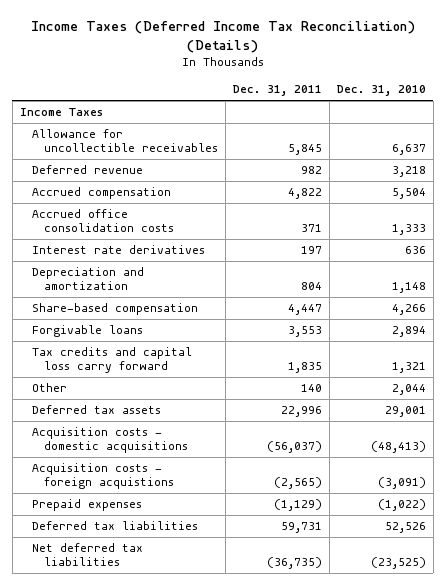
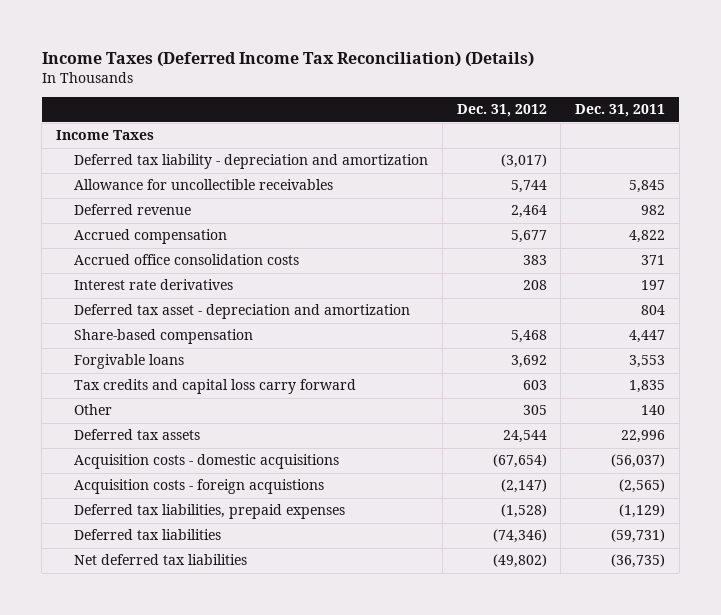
[336,85,426,97] Dec. 31, 2010 -> none
none -> [456,104,547,118] Dec. 31, 2012
none -> [74,154,429,170] Deferred tax liability - depreciation and amortization
[31,267,144,291] Depreciation and amortization -> [74,304,411,320] Deferred tax asset - depreciation and amortization
[31,499,142,512] Prepaid expenses -> [74,504,346,520] Deferred tax liabilities, prepaid expenses
[280,522,322,534] 59,731 -> [610,529,665,544] (59,731)

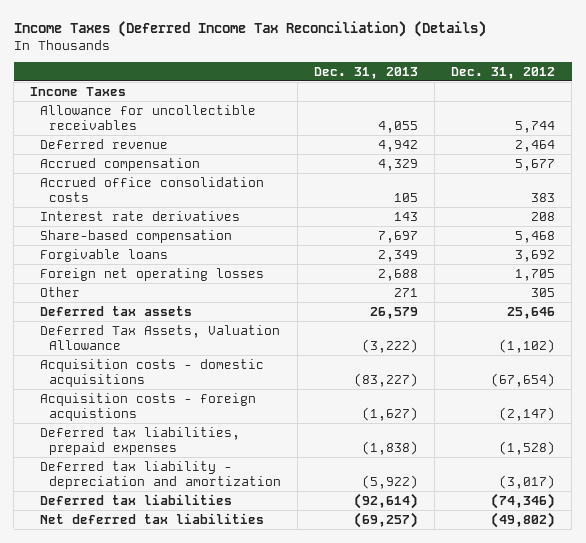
[574,104,665,118] Dec. 31, 2011 -> none
none -> [314,66,419,79] Dec. 31, 2013
[74,304,411,320] Deferred tax asset - depreciation and amortization -> none
[74,379,357,395] Tax credits and capital loss carry forward -> none
none -> [39,267,264,281] Foreign net operating losses
[502,430,547,444] 24,544 -> [507,306,556,319] 25,646
none -> [39,324,280,350] Deferred Tax Assets, Valuation Allowance
[74,154,429,170] Deferred tax liability - depreciation and amortization -> [39,460,282,489] Deferred tax liability - depreciation and amortization

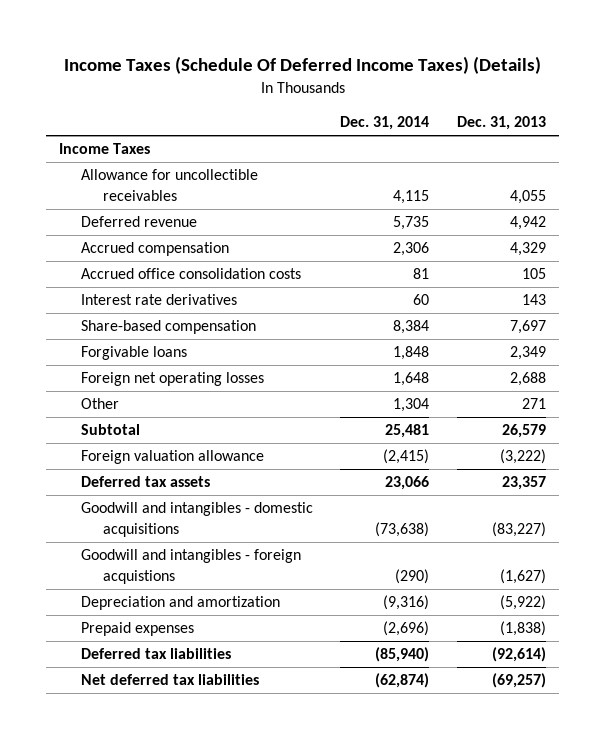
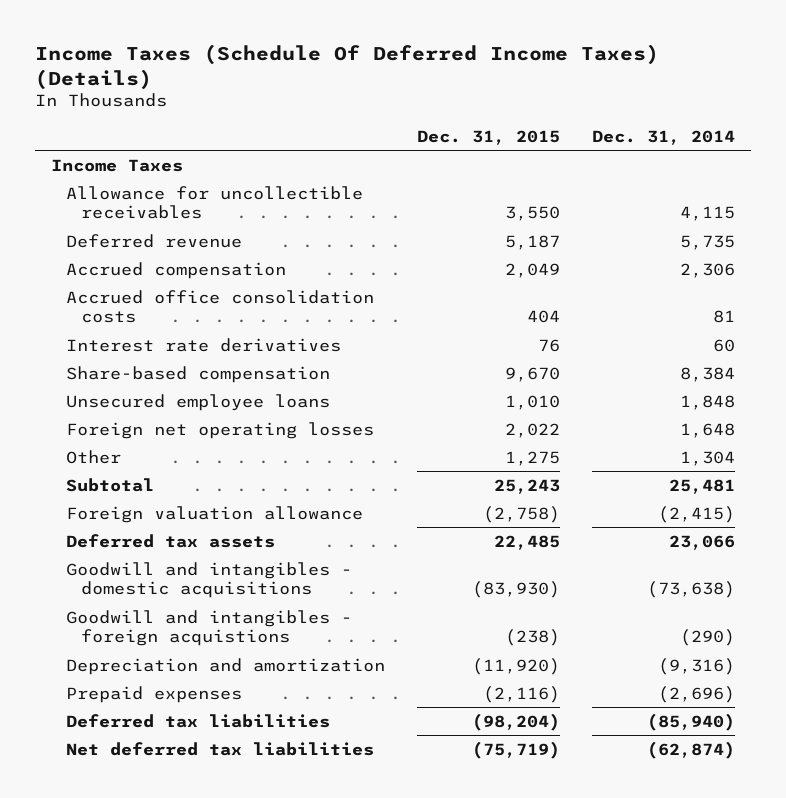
[456,116,546,131] Dec. 31, 2013 -> none
none -> [417,130,561,146] Dec. 31, 2015
[81,346,188,361] Forgivable loans -> [66,393,331,411] Unsecured employee loans

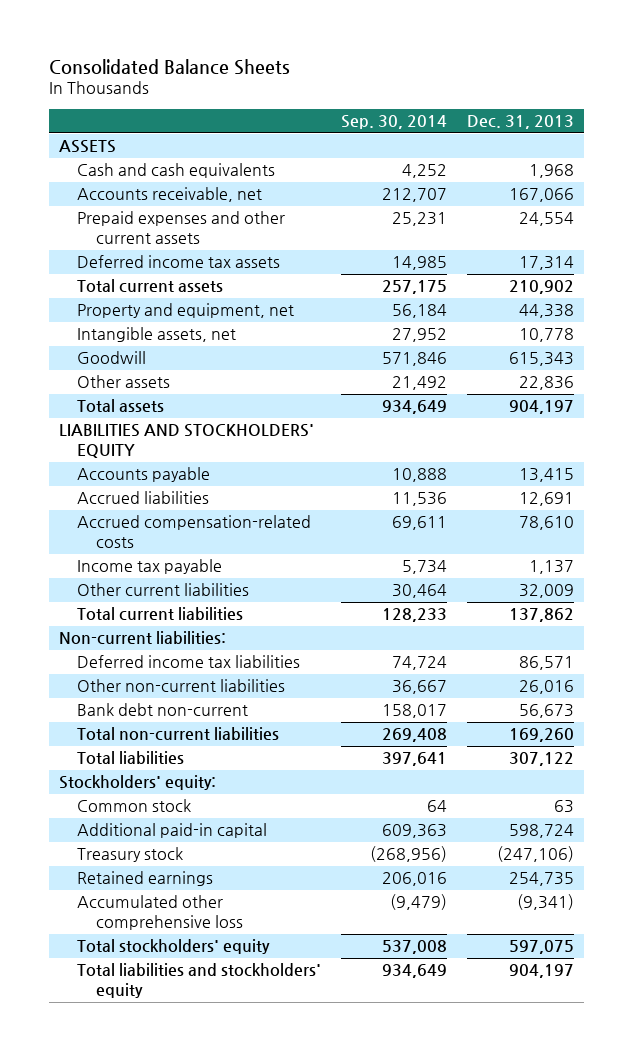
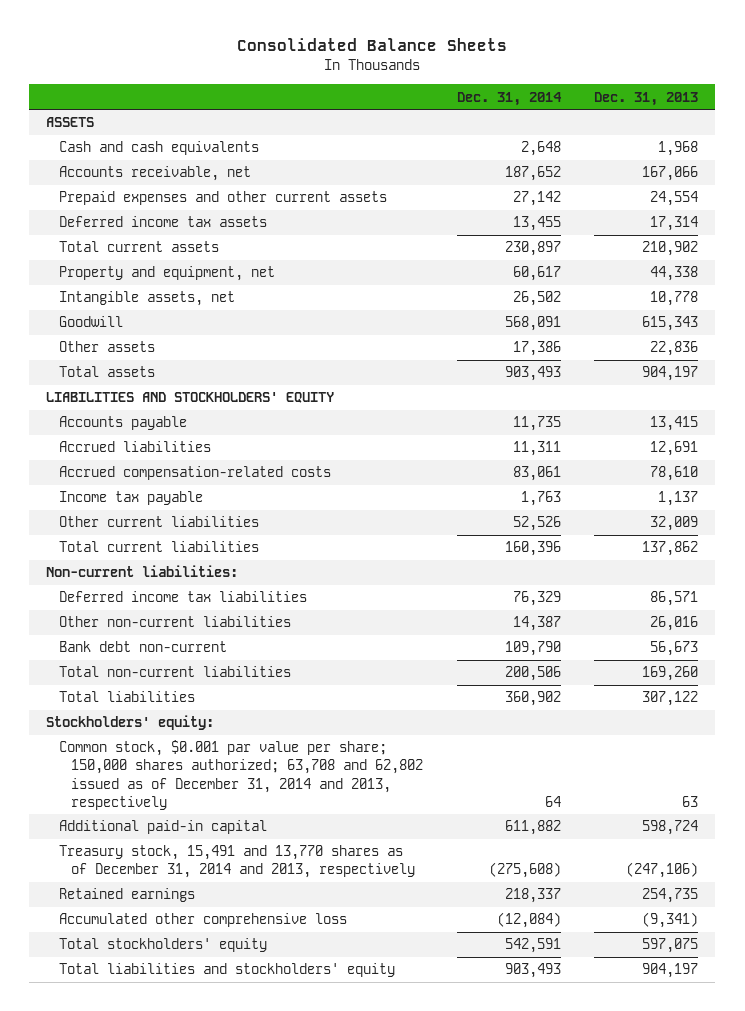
[341,115,448,130] Sep. 30, 2014 -> none
none -> [456,91,562,106] Dec. 31, 2014
[77,799,192,813] Common stock -> [58,740,424,810] Common stock, $0.001 par value per share; 150,000 shares authorized; 63,708 and 62,802 issued as of December 31, 2014 and 2013, respectively
[77,847,184,863] Treasury stock -> [58,845,416,879] Treasury stock, 15,491 and 13,770 shares as of December 31, 2014 and 2013, respectively

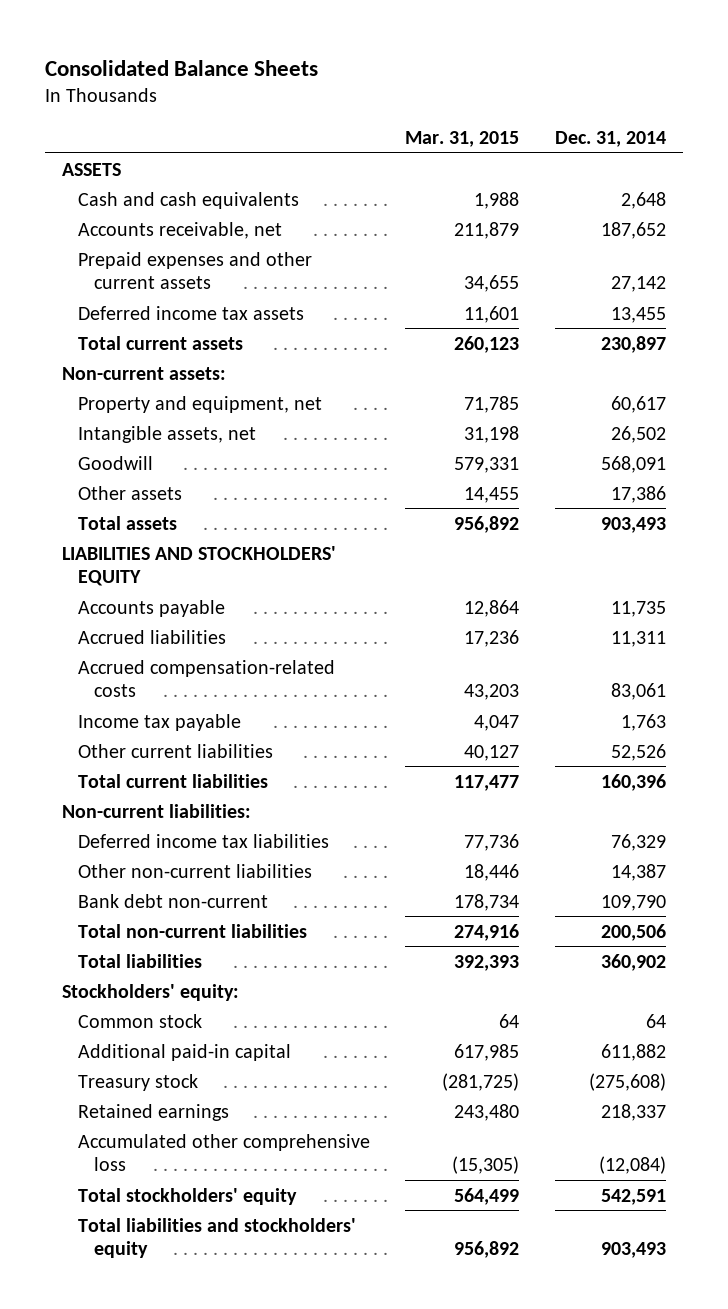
[594,91,699,106] Dec. 31, 2013 -> none
none -> [405,131,520,148] Mar. 31, 2015
none -> [62,366,227,380] Non-current assets:
[58,740,424,810] Common stock, $0.001 par value per share; 150,000 shares authorized; 63,708 and 62,802 issued as of December 31, 2014 and 2013, respectively -> [78,1013,203,1028] Common stock
[58,845,416,879] Treasury stock, 15,491 and 13,770 shares as of December 31, 2014 and 2013, respectively -> [78,1073,199,1091] Treasury stock

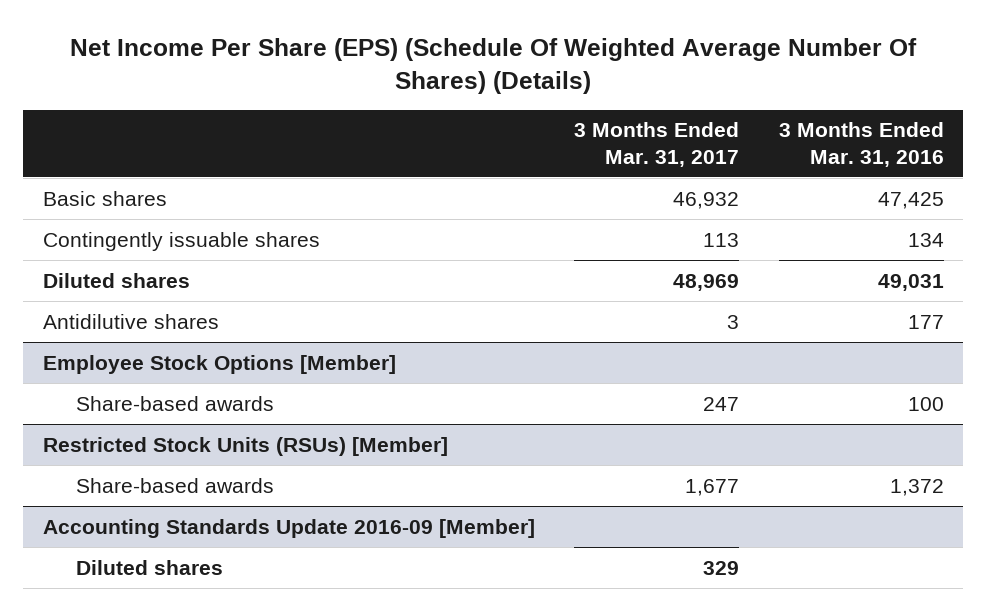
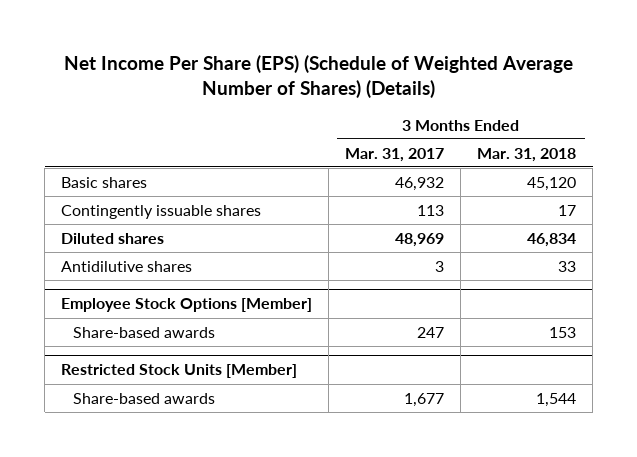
[70,37,918,94] Net Income Per Share (EPS) (Schedule Of Weighted Average Number Of Shares) (Details) -> [63,54,573,98] Net Income Per Share (EPS) (Schedule of Weighted Average Number of Shares) (Details)
[778,122,944,167] 3 Months Ended Mar. 31, 2016 -> none
none -> [477,147,577,162] Mar. 31, 2018
[42,436,448,456] Restricted Stock Units (RSUs) [Member] -> [61,364,298,379] Restricted Stock Units [Member]
[42,518,535,538] Accounting Standards Update 2016-09 [Member] -> none
[76,559,224,575] Diluted shares -> none

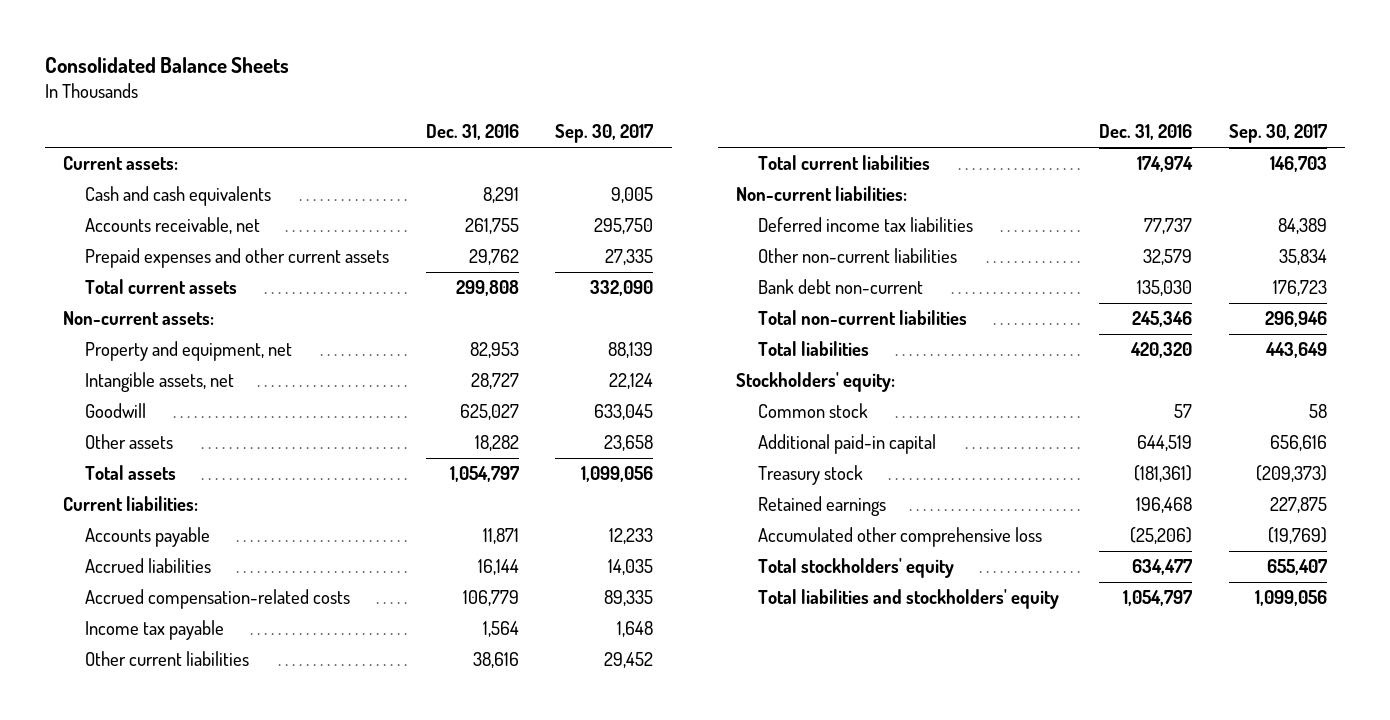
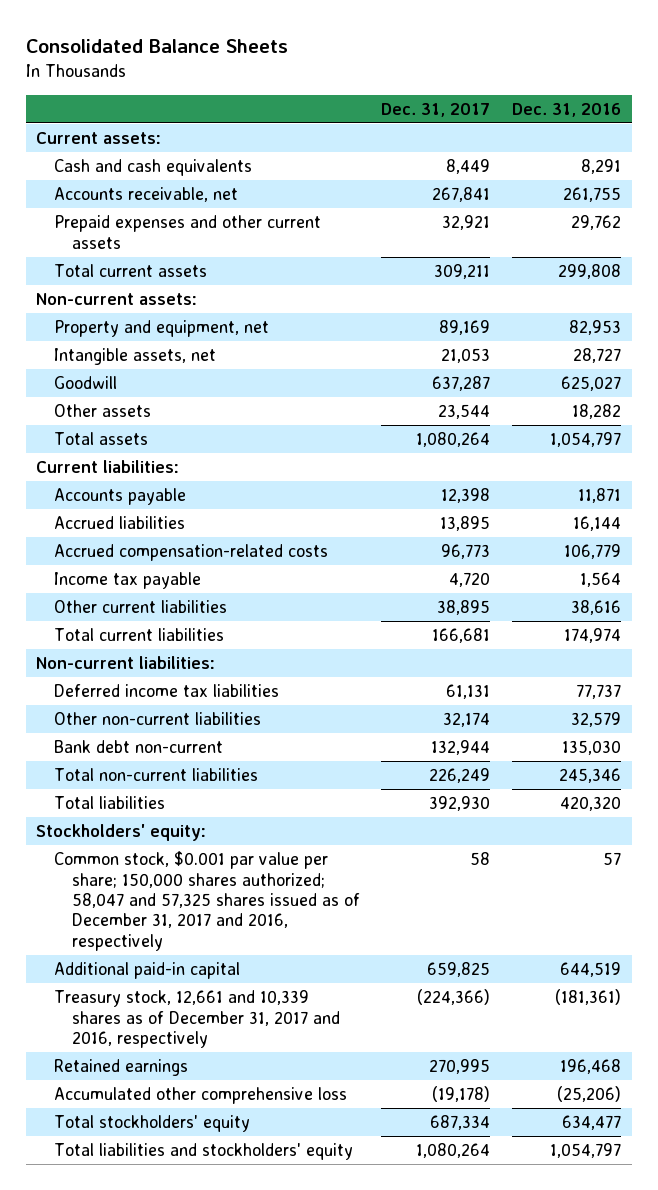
[555,124,654,144] Sep. 30, 2017 -> none
none -> [381,102,491,117] Dec. 31, 2017
[757,403,868,419] Common stock -> [54,851,360,951] Common stock, $0.001 par value per share; 150,000 shares authorized; 58,047 and 57,325 shares issued as of December 31, 2017 and 2016, respectively
[757,465,863,486] Treasury stock -> [54,990,340,1048] Treasury stock, 12,661 and 10,339 shares as of December 31, 2017 and 2016, respectively

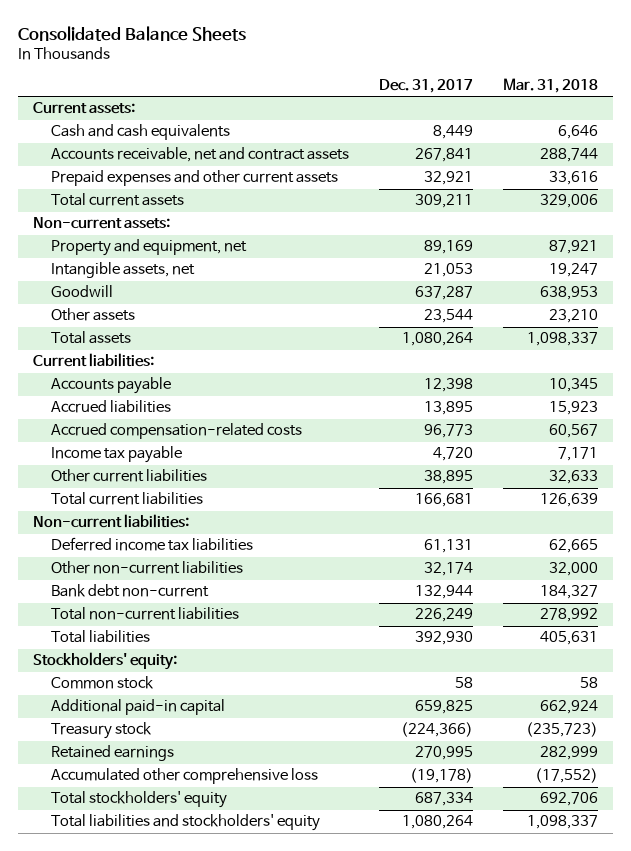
[512,102,622,117] Dec. 31, 2016 -> none
none -> [503,78,599,94] Mar. 31, 2018
[54,187,239,203] Accounts receivable, net -> [51,147,350,163] Accounts receivable, net and contract assets
[54,851,360,951] Common stock, $0.001 par value per share; 150,000 shares authorized; 58,047 and 57,325 shares issued as of December 31, 2017 and 2016, respectively -> [51,676,155,690] Common stock
[54,990,340,1048] Treasury stock, 12,661 and 10,339 shares as of December 31, 2017 and 2016, respectively -> [51,722,153,740] Treasury stock

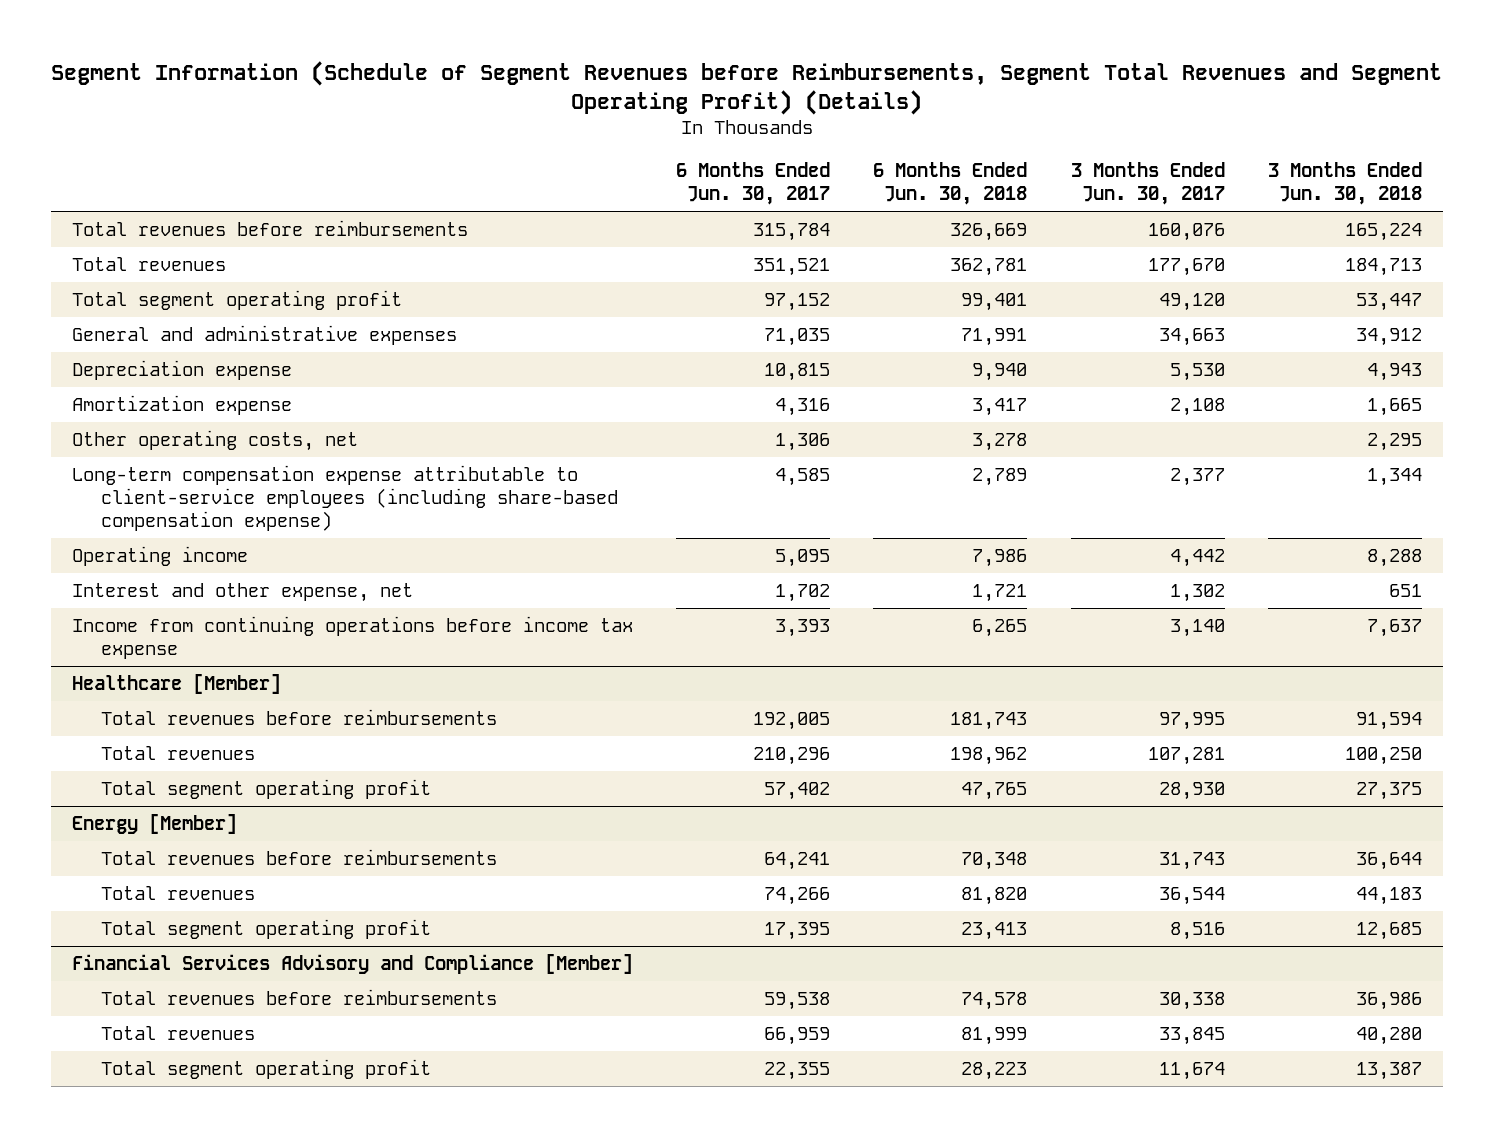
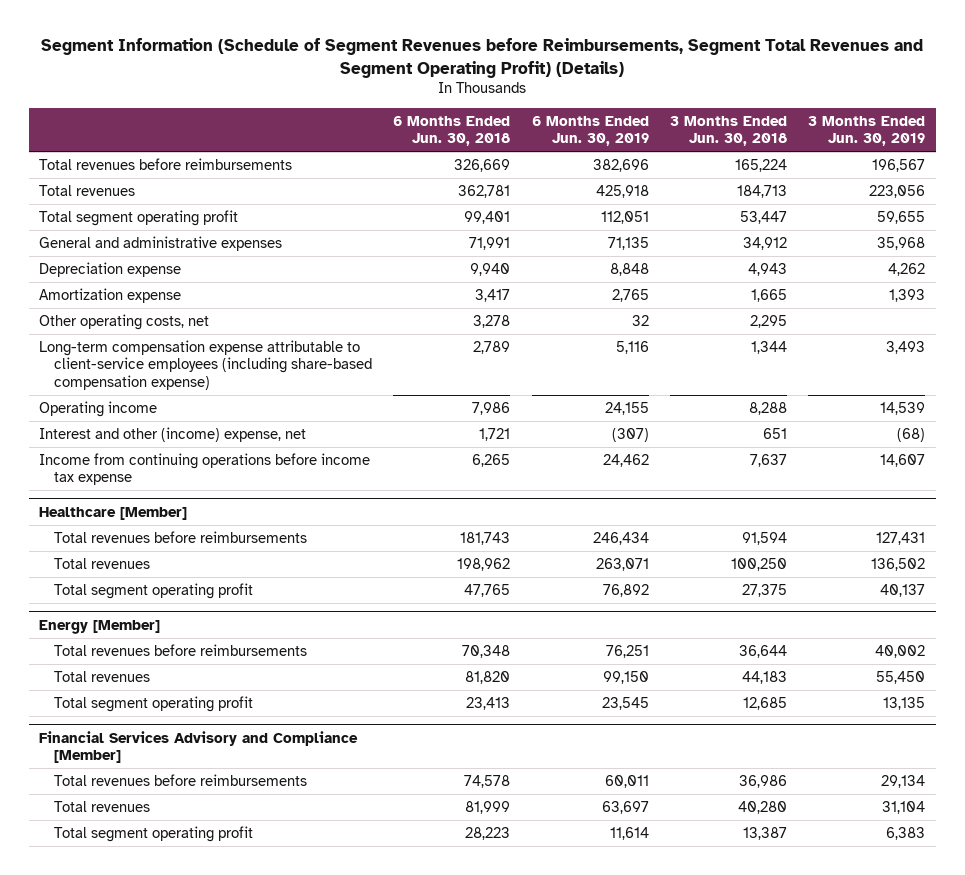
[676,162,831,206] 6 Months Ended Jun. 30, 2017 -> none
[1070,162,1225,206] 3 Months Ended Jun. 30, 2017 -> none
none -> [531,115,649,147] 6 Months Ended Jun. 30, 2019
none -> [808,115,926,147] 3 Months Ended Jun. 30, 2019
[72,583,414,603] Interest and other expense, net -> [39,426,307,442] Interest and other (income) expense, net

